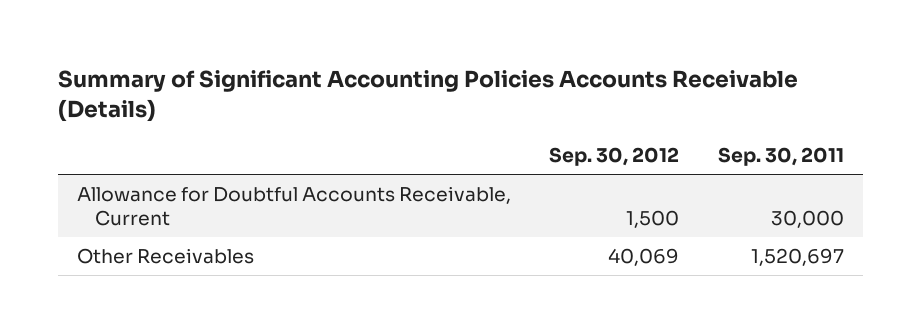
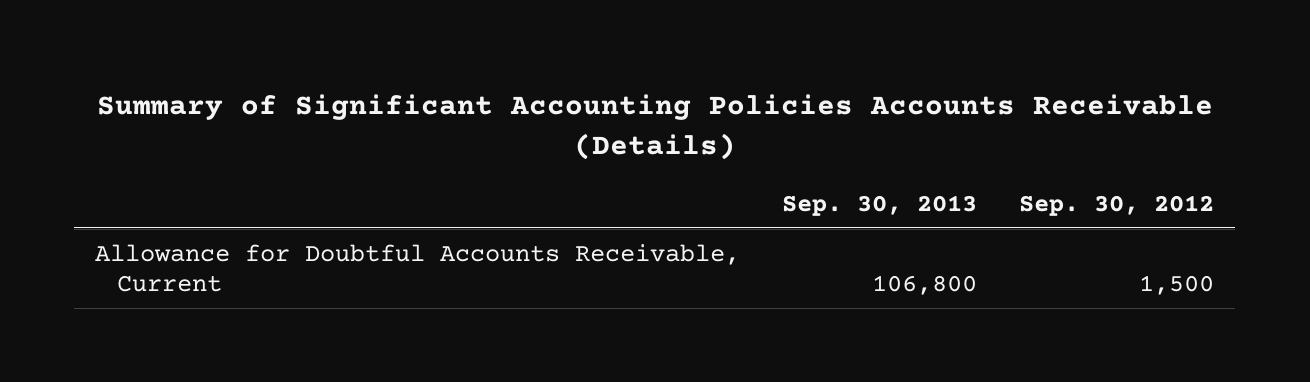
[717,147,844,167] Sep. 30, 2011 -> none
none -> [782,195,978,217] Sep. 30, 2013
[76,247,254,264] Other Receivables -> none

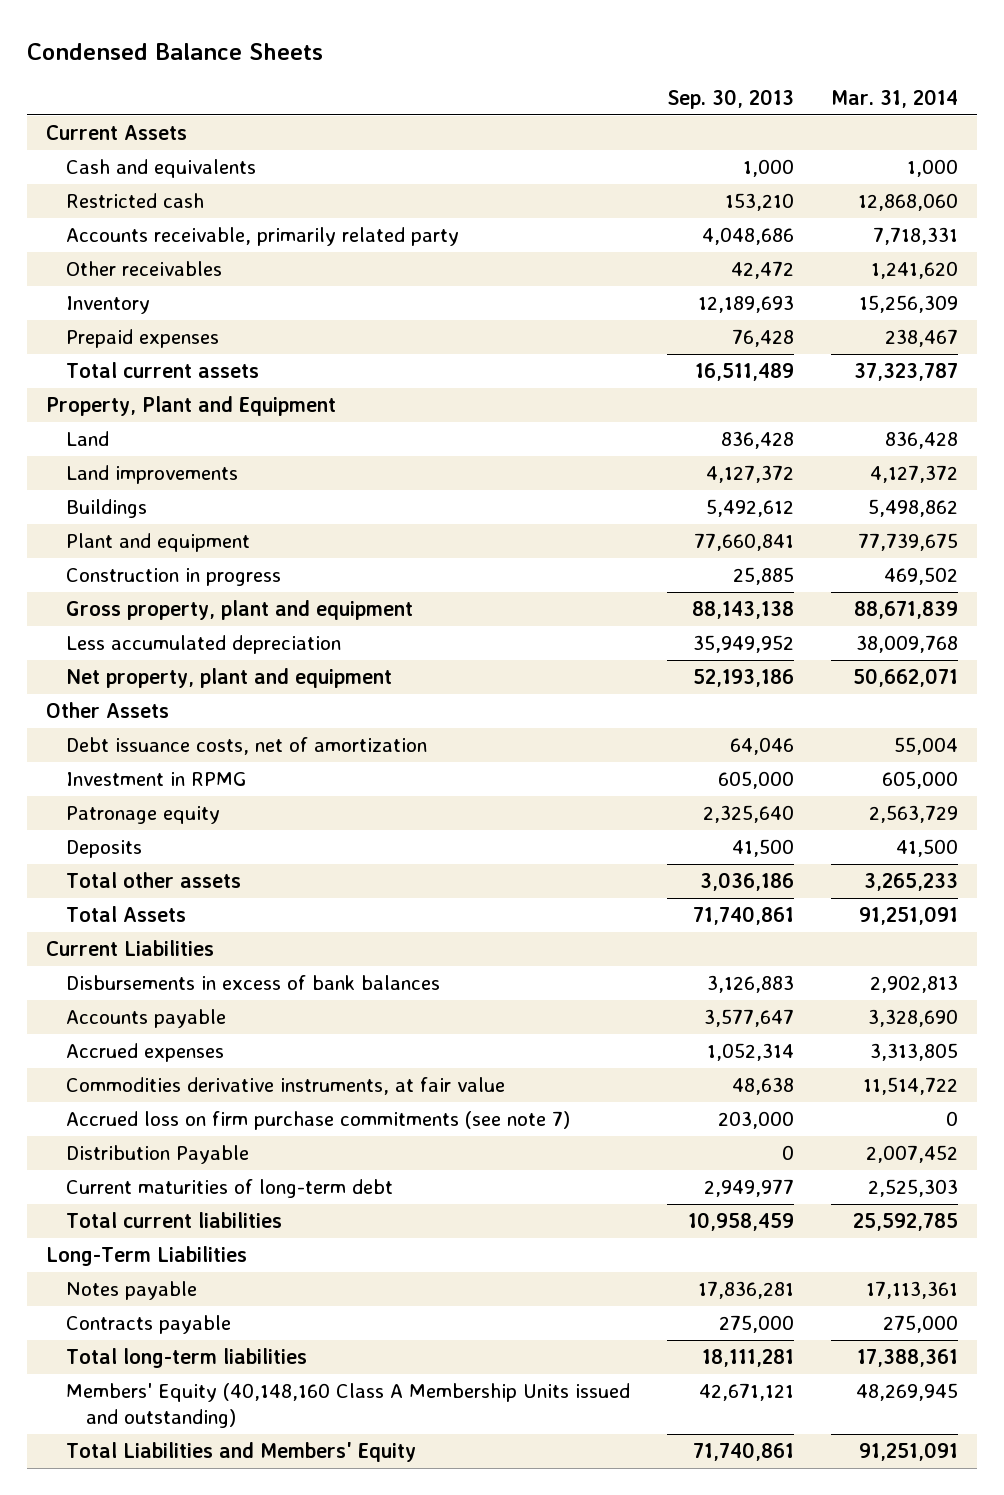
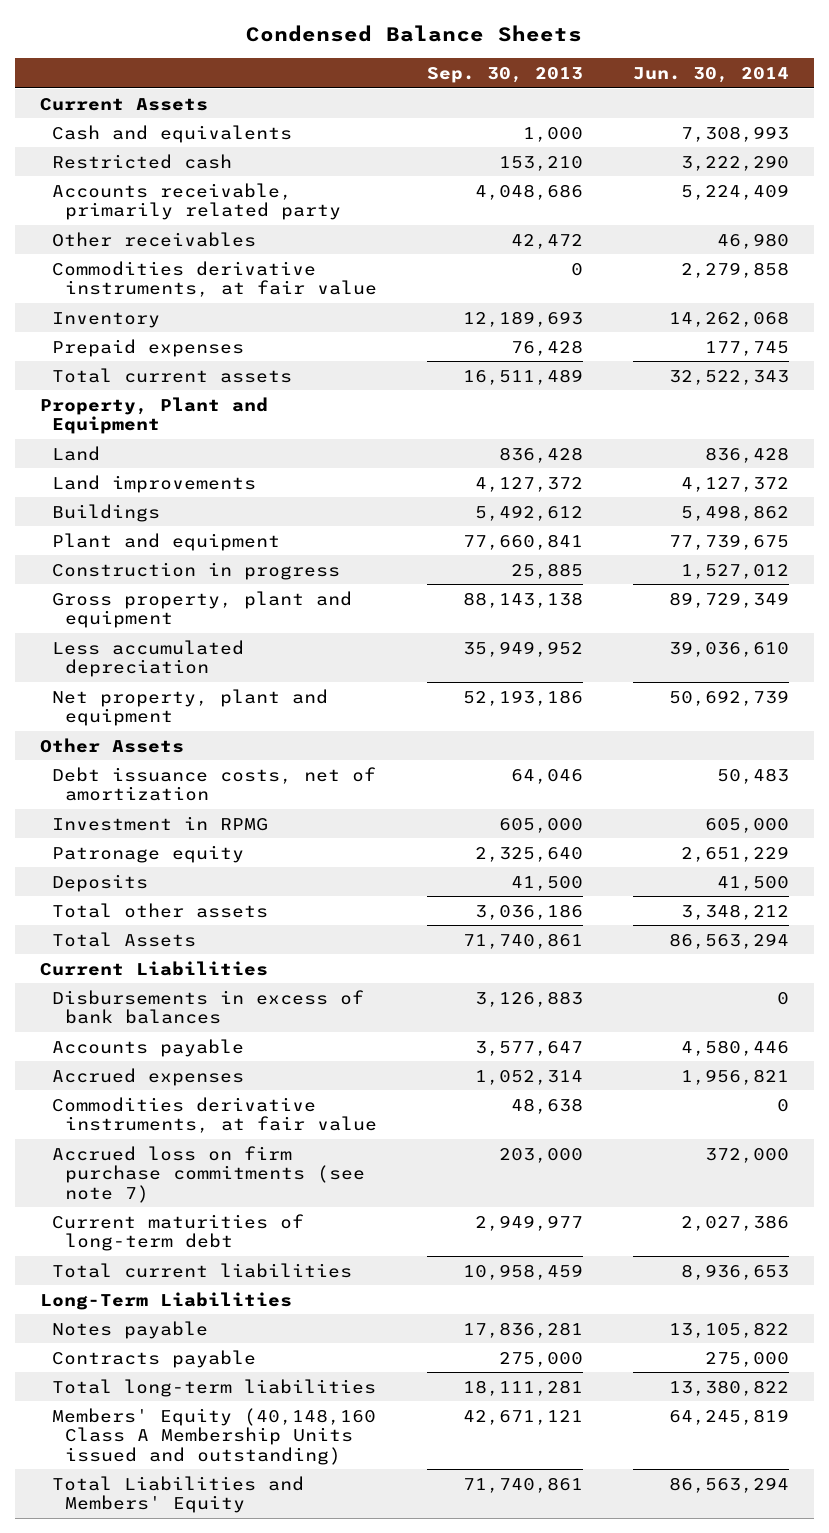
[831,89,959,109] Mar. 31, 2014 -> none
none -> [633,66,790,83] Jun. 30, 2014
none -> [52,260,378,298] Commodities derivative instruments, at fair value
[65,1145,249,1165] Distribution Payable -> none

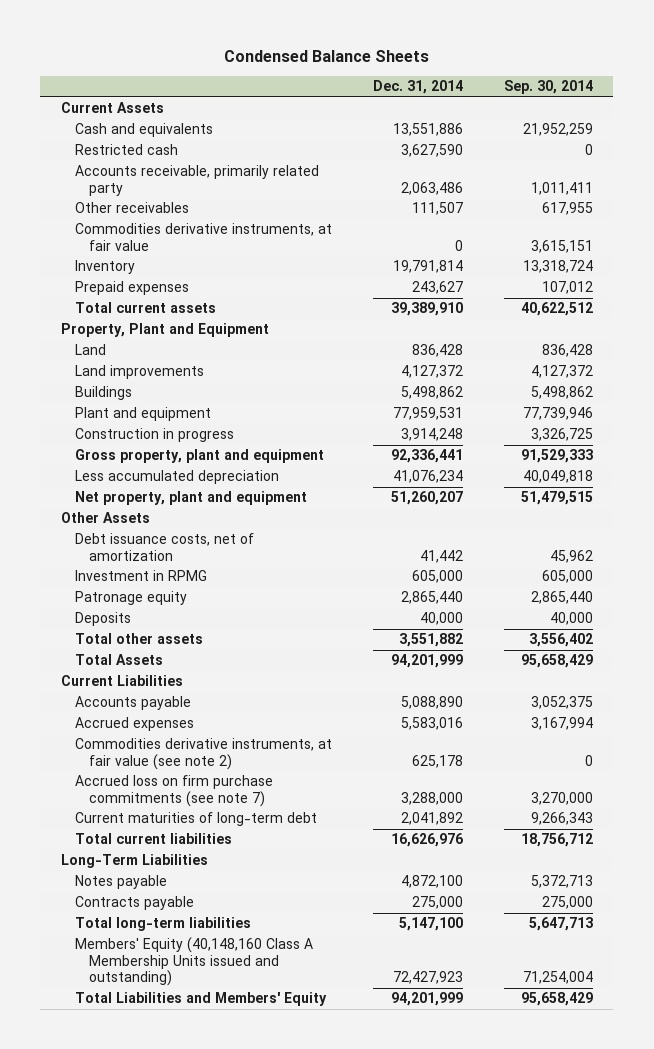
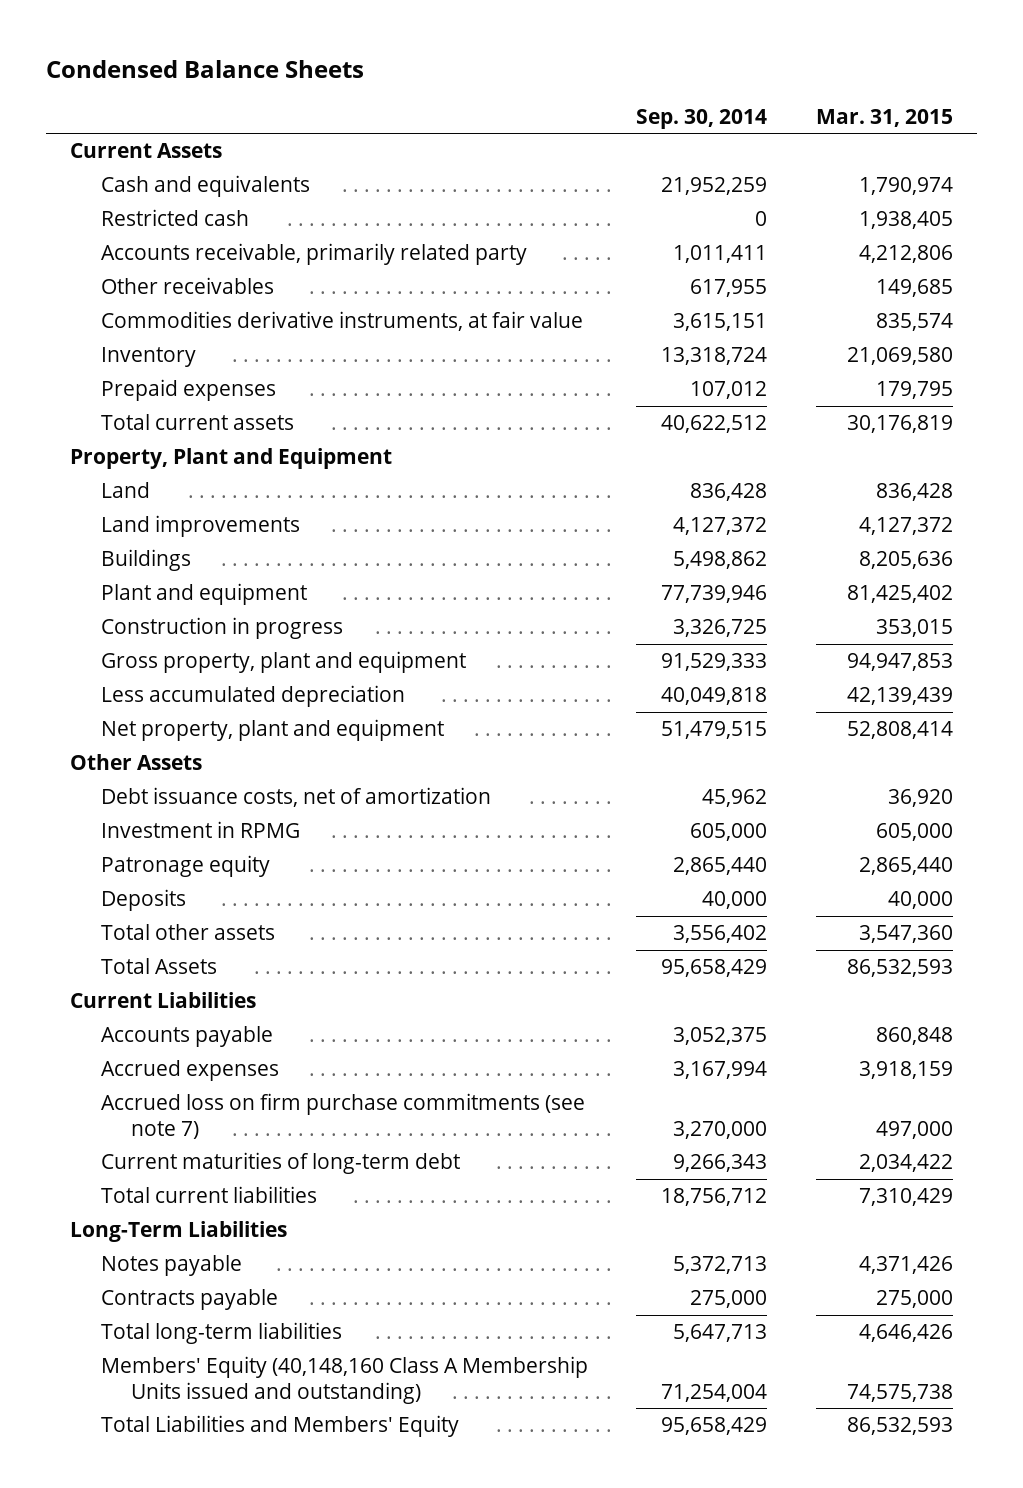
[372,80,463,95] Dec. 31, 2014 -> none
none -> [815,108,953,127] Mar. 31, 2015
[74,738,332,770] Commodities derivative instruments, at fair value (see note 2) -> none

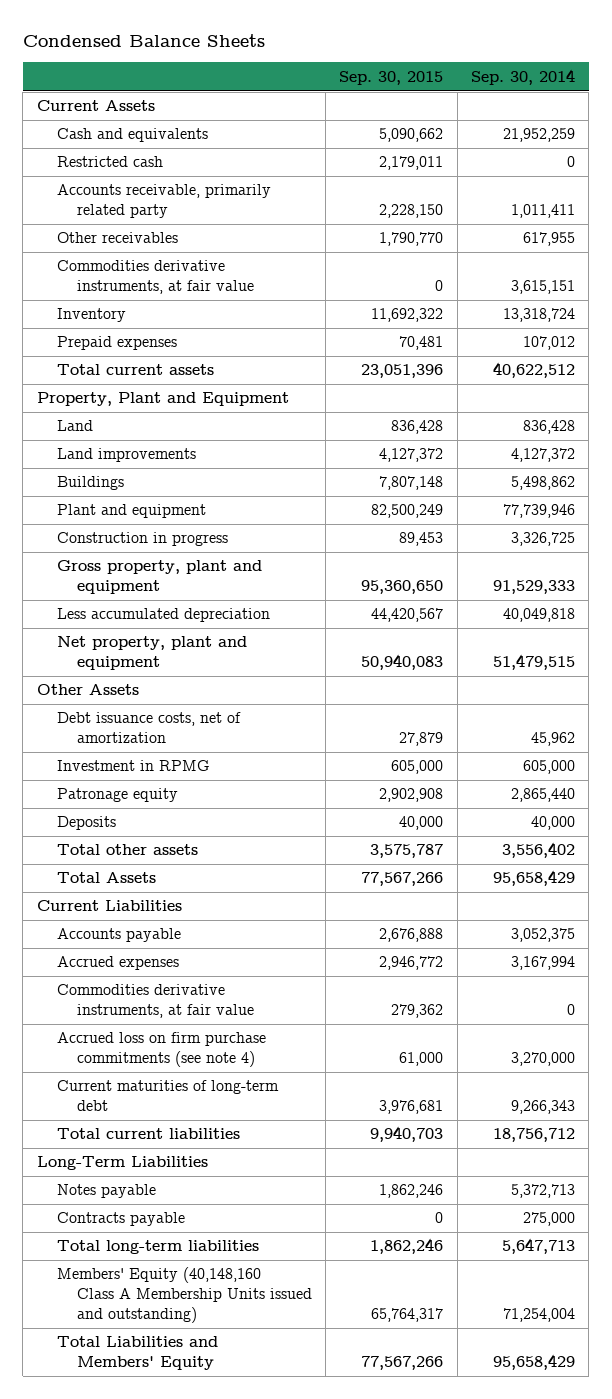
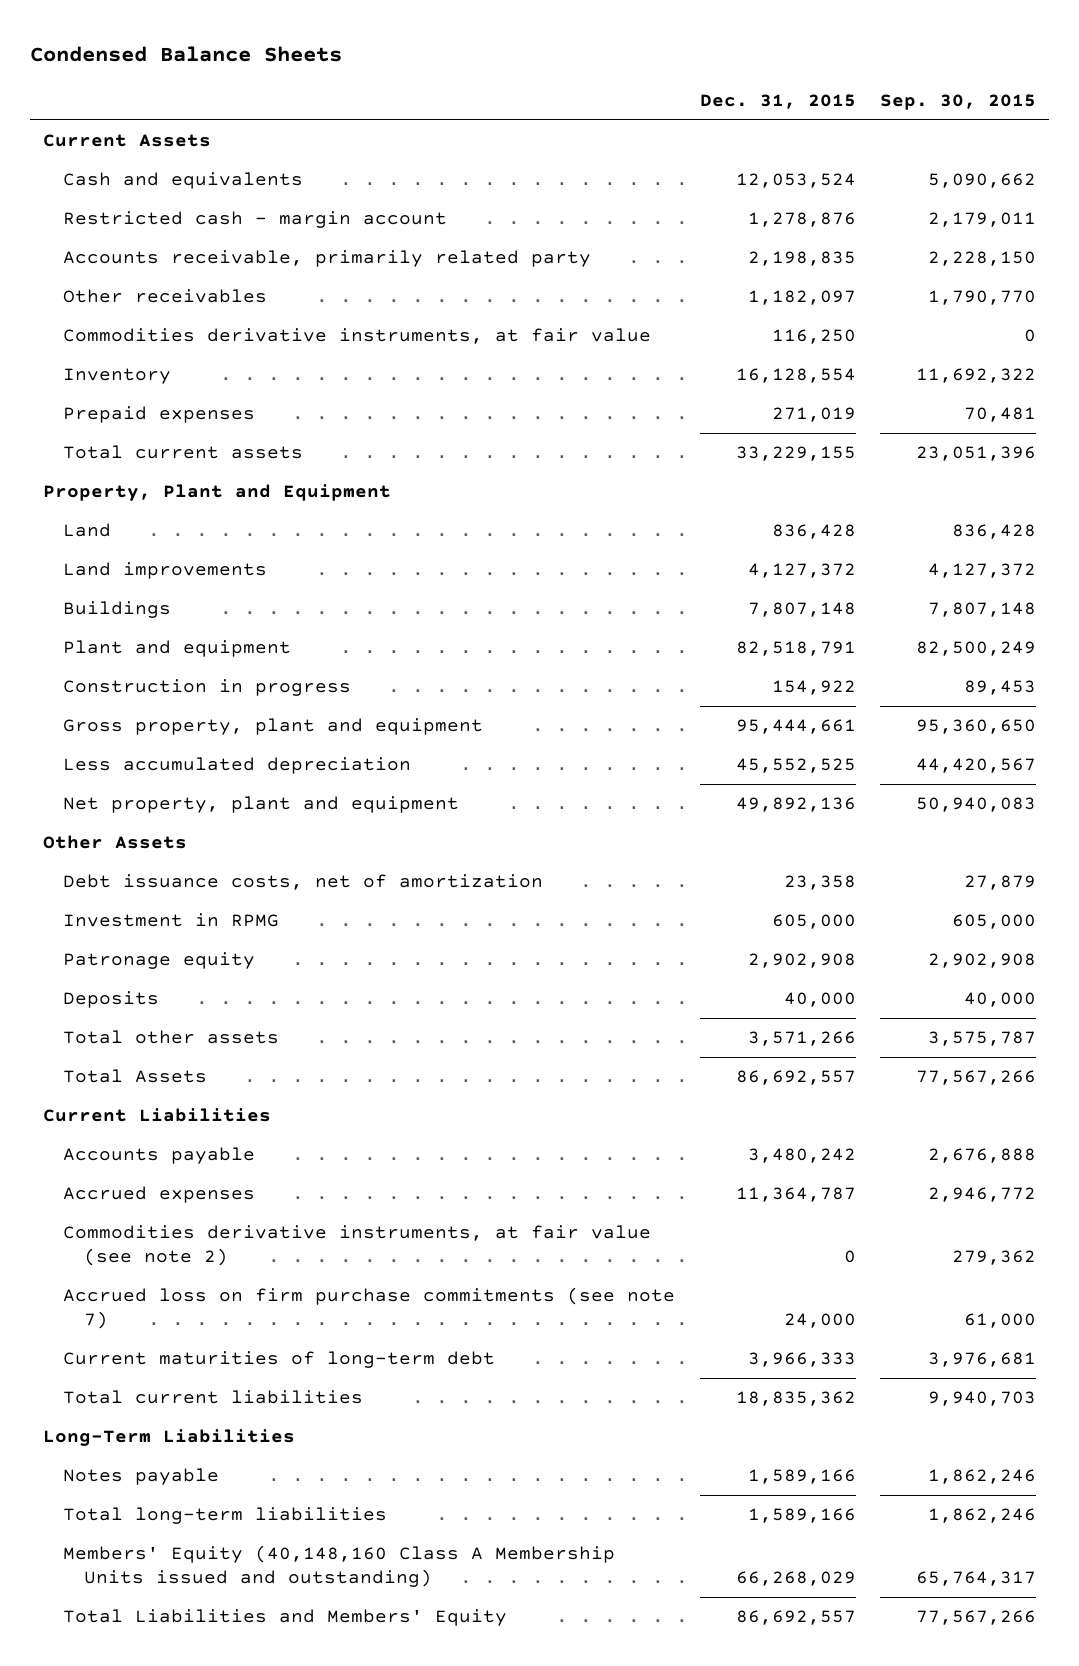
[471,68,576,85] Sep. 30, 2014 -> none
none -> [699,94,856,110] Dec. 31, 2015
[56,156,163,168] Restricted cash -> [63,211,448,229] Restricted cash - margin account
[56,984,254,1019] Commodities derivative instruments, at fair value -> [63,1225,652,1267] Commodities derivative instruments, at fair value (see note 2)
[56,1032,266,1068] Accrued loss on firm purchase commitments (see note 4) -> [63,1287,676,1330] Accrued loss on firm purchase commitments (see note 7)
[56,1212,185,1227] Contracts payable -> none

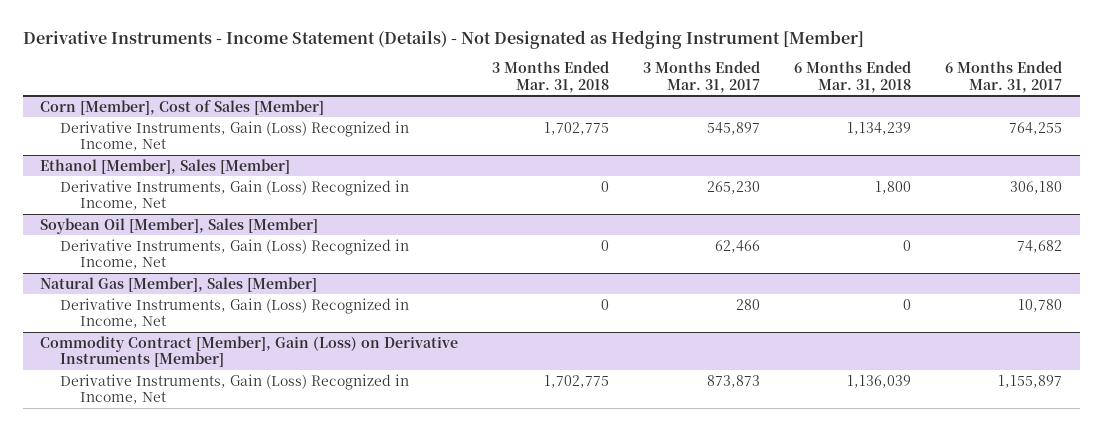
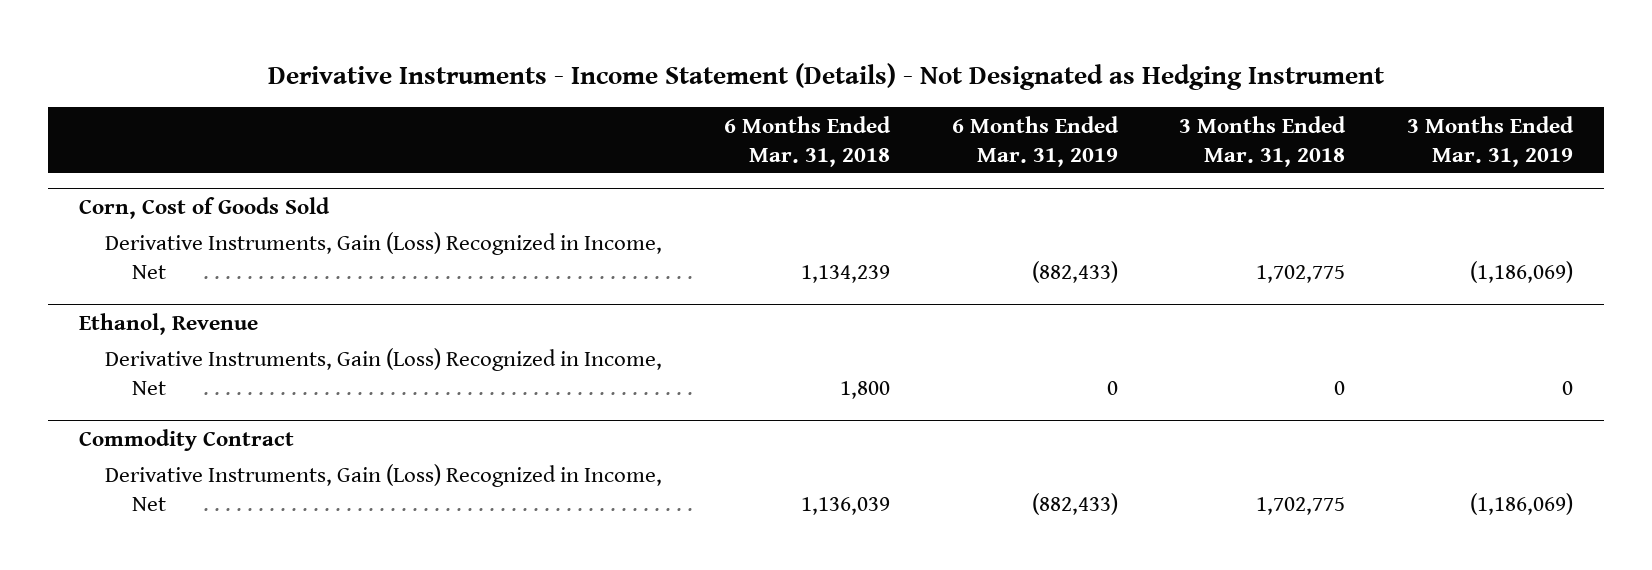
[22,30,864,50] Derivative Instruments - Income Statement (Details) - Not Designated as Hedging Instrument [Member] -> [267,62,1384,90] Derivative Instruments - Income Statement (Details) - Not Designated as Hedging Instrument
[643,61,761,93] 3 Months Ended Mar. 31, 2017 -> none
[945,61,1063,93] 6 Months Ended Mar. 31, 2017 -> none
none -> [951,115,1119,167] 6 Months Ended Mar. 31, 2019
none -> [1406,115,1574,167] 3 Months Ended Mar. 31, 2019
[39,99,324,115] Corn [Member], Cost of Sales [Member] -> none
none -> [78,196,330,219] Corn, Cost of Goods Sold
[39,158,290,174] Ethanol [Member], Sales [Member] -> none
none -> [78,312,258,335] Ethanol, Revenue
[39,217,318,234] Soybean Oil [Member], Sales [Member] -> none
[59,238,409,270] Derivative Instruments, Gain (Loss) Recognized in Income, Net -> none
[39,276,317,292] Natural Gas [Member], Sales [Member] -> none
[59,297,409,329] Derivative Instruments, Gain (Loss) Recognized in Income, Net -> none
[39,335,458,368] Commodity Contract [Member], Gain (Loss) on Derivative Instruments [Member] -> none
none -> [78,428,294,451] Commodity Contract

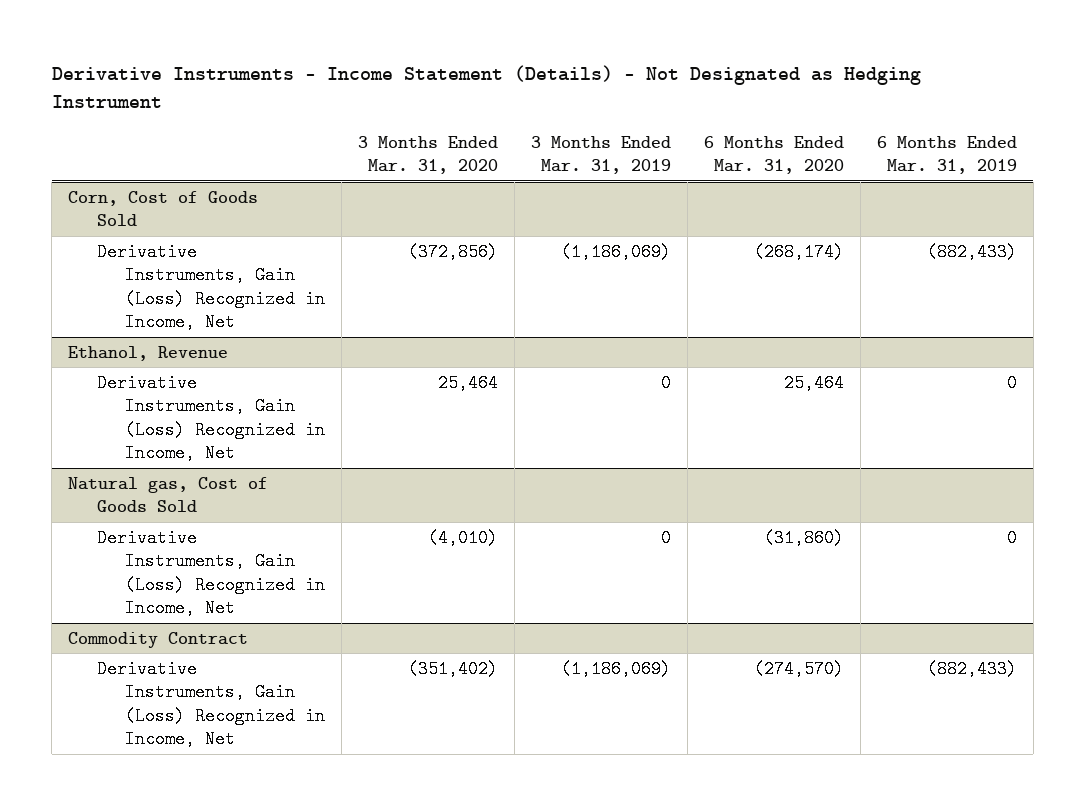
[724,115,892,167] 6 Months Ended Mar. 31, 2018 -> none
[1179,115,1347,167] 3 Months Ended Mar. 31, 2018 -> none
none -> [357,135,498,175] 3 Months Ended Mar. 31, 2020
none -> [703,135,844,175] 6 Months Ended Mar. 31, 2020
none -> [68,476,269,513] Natural gas, Cost of Goods Sold
none -> [96,528,326,618] Derivative Instruments, Gain (Loss) Recognized in Income, Net

